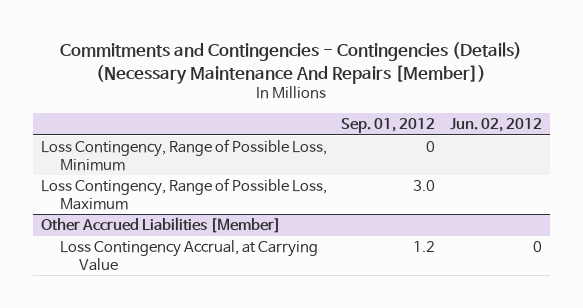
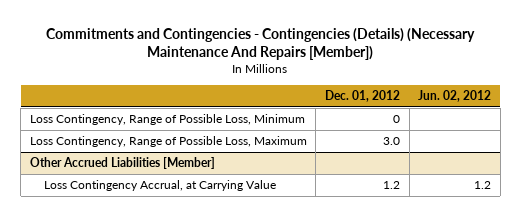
[341,118,436,134] Sep. 01, 2012 -> none
none -> [324,90,400,103] Dec. 01, 2012
[533,241,543,253] 0 -> [474,181,492,190] 1.2

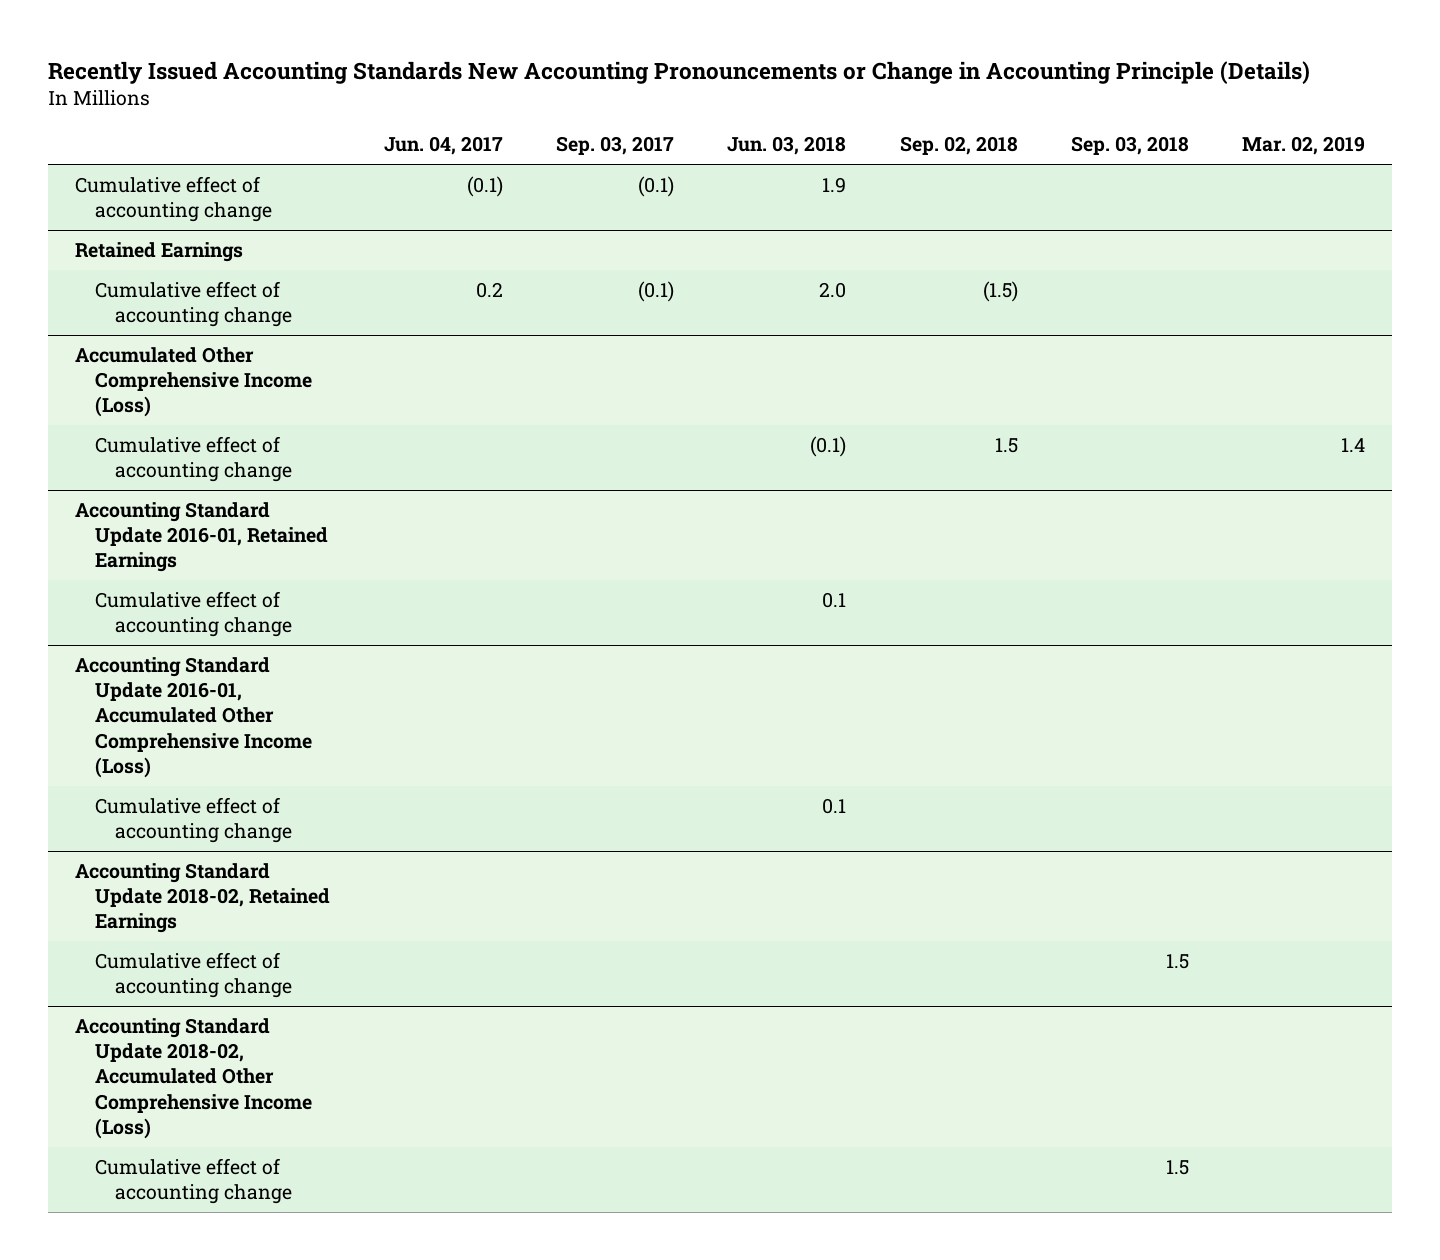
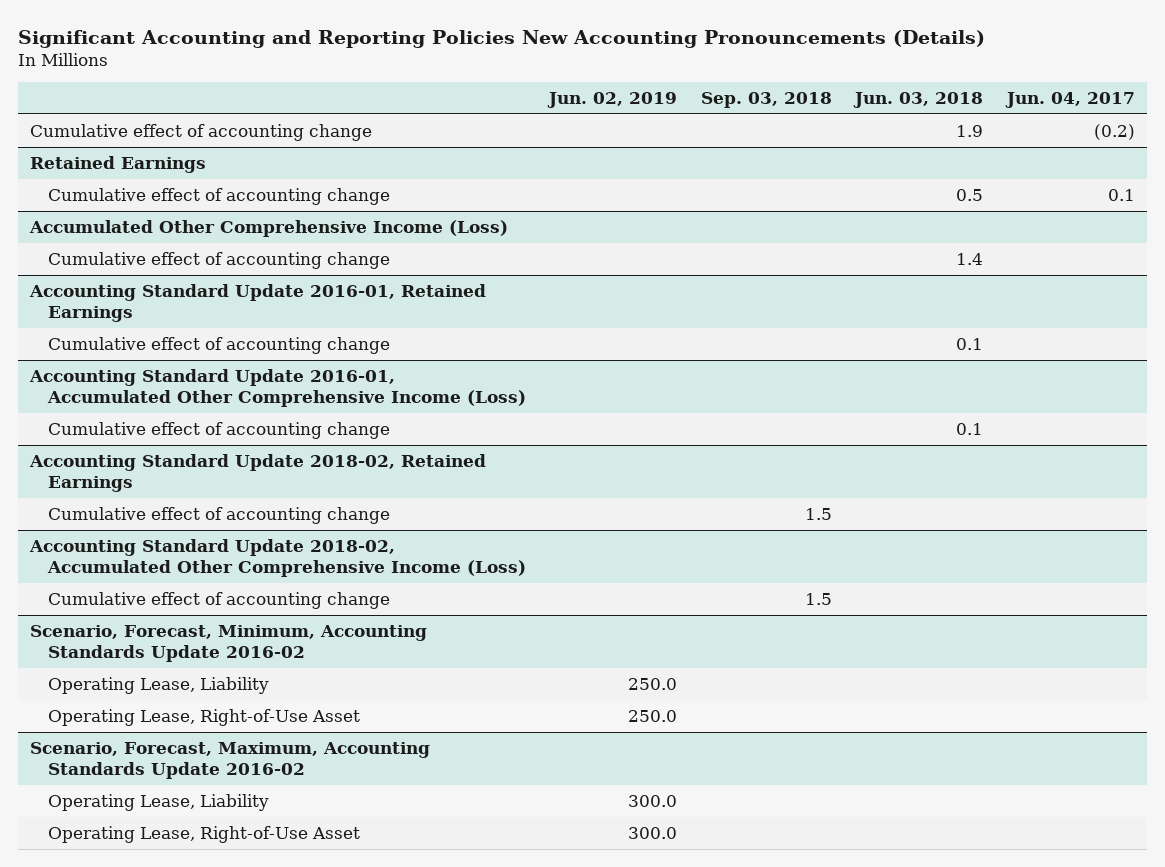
[48,60,1311,84] Recently Issued Accounting Standards New Accounting Pronouncements or Change in Accounting Principle (Details) -> [18,29,986,48] Significant Accounting and Reporting Policies New Accounting Pronouncements (Details)
[555,136,674,156] Sep. 03, 2017 -> none
[899,136,1018,156] Sep. 02, 2018 -> none
[1242,136,1366,156] Mar. 02, 2019 -> none
none -> [547,91,678,108] Jun. 02, 2019
[466,175,503,197] (0.1) -> [1094,123,1136,140] (0.2)
[475,281,503,298] 0.2 -> [1108,188,1136,201] 0.1
[819,281,847,298] 2.0 -> [956,188,984,201] 0.5
[810,435,847,457] (0.1) -> [956,252,984,265] 1.4
none -> [30,624,428,662] Scenario, Forecast, Minimum, Accounting Standards Update 2016-02
none -> [47,676,269,694] Operating Lease, Liability
none -> [47,708,360,726] Operating Lease, Right-of-Use Asset
none -> [30,741,431,779] Scenario, Forecast, Maximum, Accounting Standards Update 2016-02
none -> [47,793,269,811] Operating Lease, Liability
none -> [47,825,360,843] Operating Lease, Right-of-Use Asset

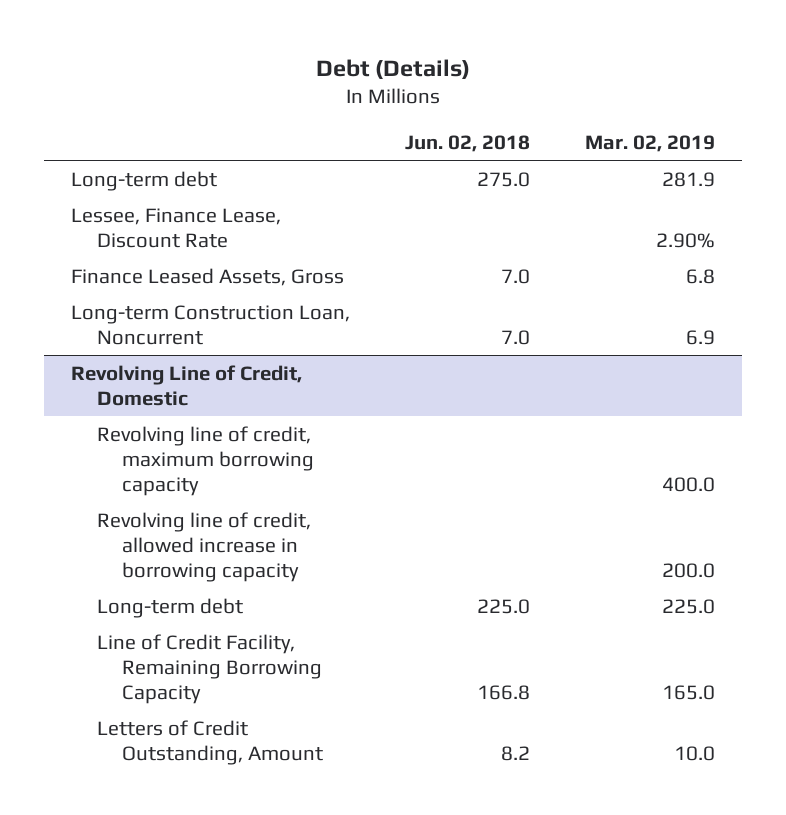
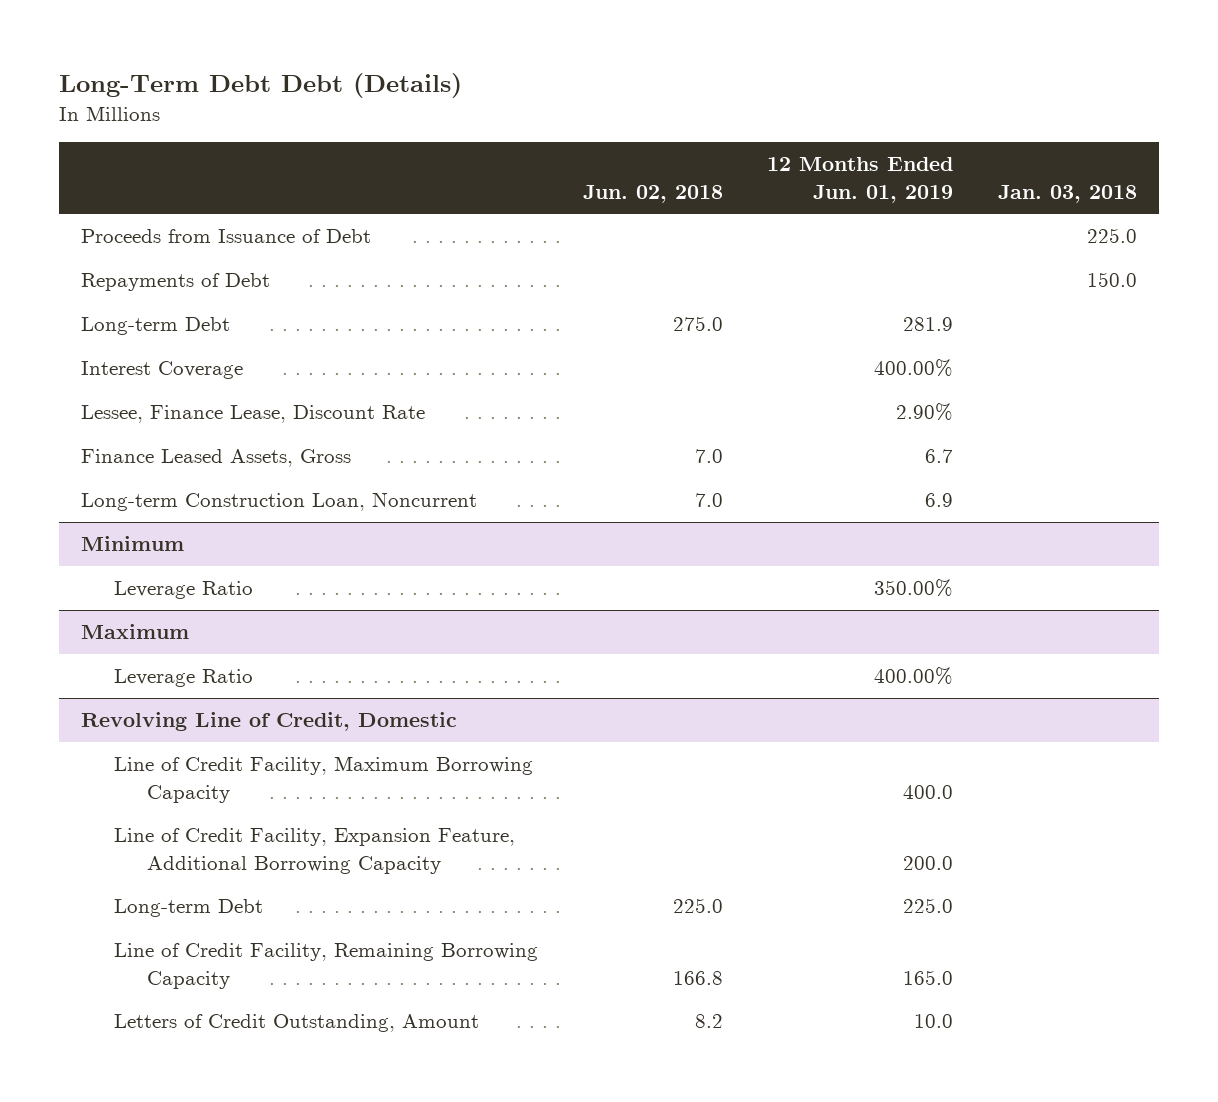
[315,58,470,79] Debt (Details) -> [59,73,463,99] Long-Term Debt Debt (Details)
[584,134,715,152] Mar. 02, 2019 -> none
none -> [767,157,954,203] 12 Months Ended Jun. 01, 2019
none -> [997,184,1137,203] Jan. 03, 2018
none -> [81,229,372,244] Proceeds from Issuance of Debt
none -> [81,273,271,292] Repayments of Debt
[71,170,218,191] Long-term debt -> [81,317,231,336] Long-term Debt
none -> [81,361,244,380] Interest Coverage
none -> [81,536,185,552] Minimum
none -> [114,581,254,600] Leverage Ratio
none -> [81,624,190,640] Maximum
none -> [114,669,254,688] Leverage Ratio
[96,511,311,583] Revolving line of credit, allowed increase in borrowing capacity -> none
[96,425,315,497] Revolving line of credit, maximum borrowing capacity -> [114,756,534,803] Line of Credit Facility, Maximum Borrowing Capacity
none -> [114,828,516,874] Line of Credit Facility, Expansion Feature, Additional Borrowing Capacity
[96,597,243,618] Long-term debt -> [114,899,264,918] Long-term Debt

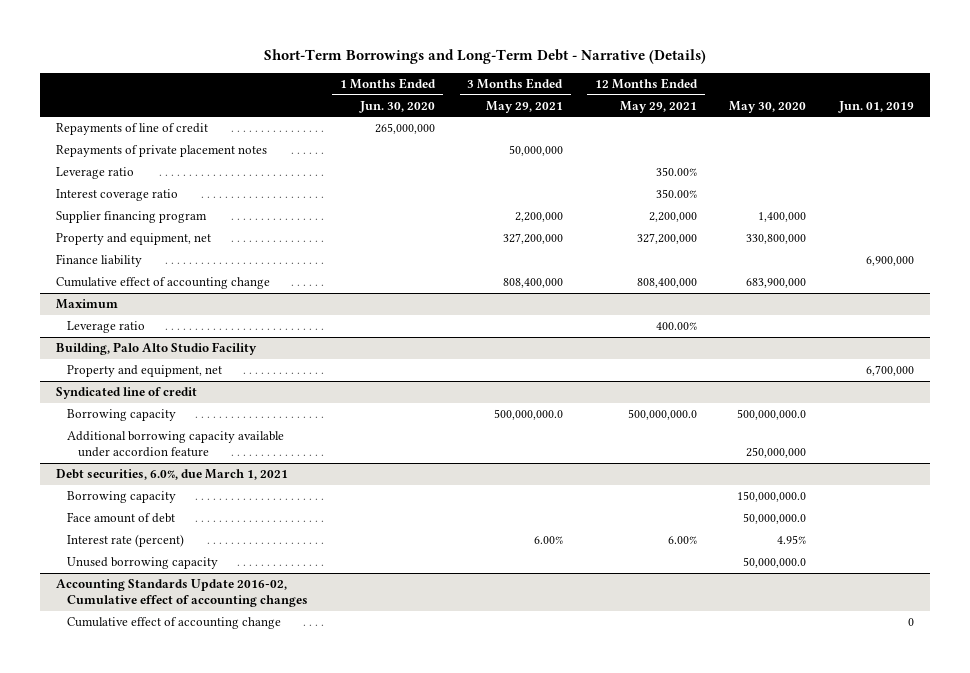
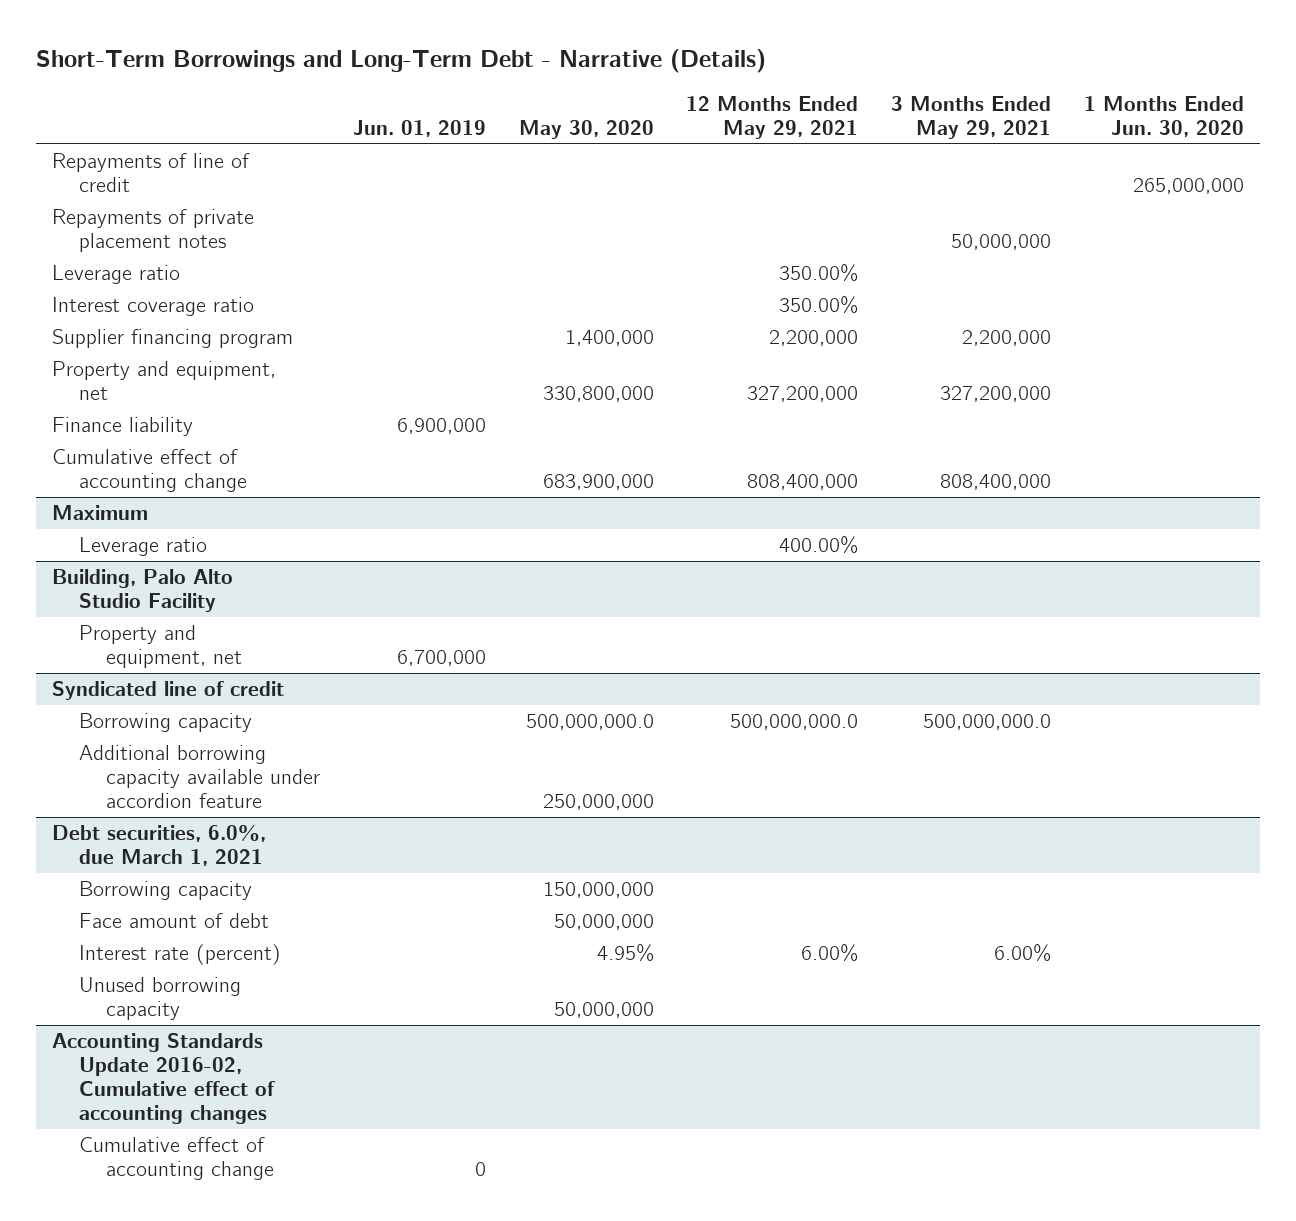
[737,491,807,503] 150,000,000.0 -> [542,881,654,898] 150,000,000
[743,513,807,525] 50,000,000.0 -> [553,913,654,930] 50,000,000
[743,557,807,569] 50,000,000.0 -> [553,1002,654,1019] 50,000,000

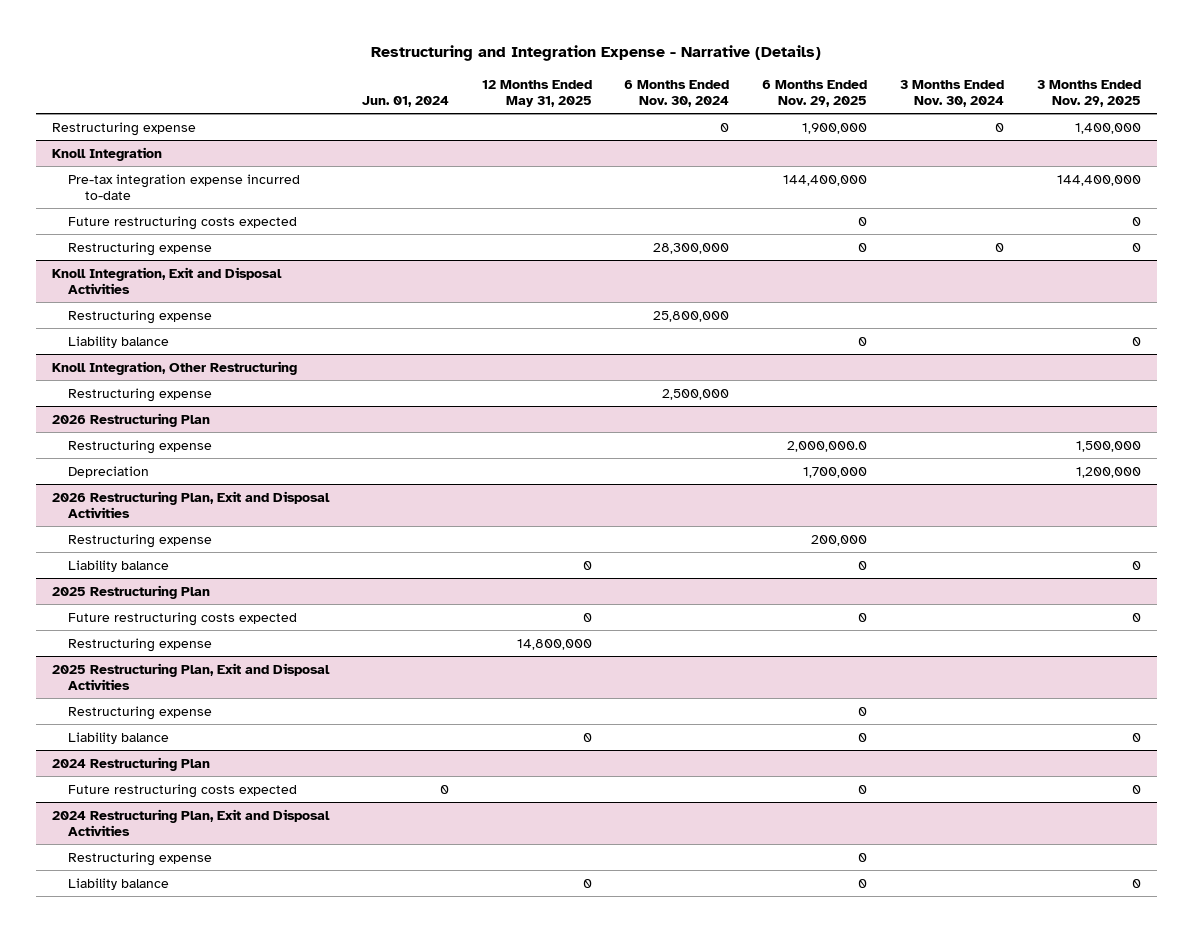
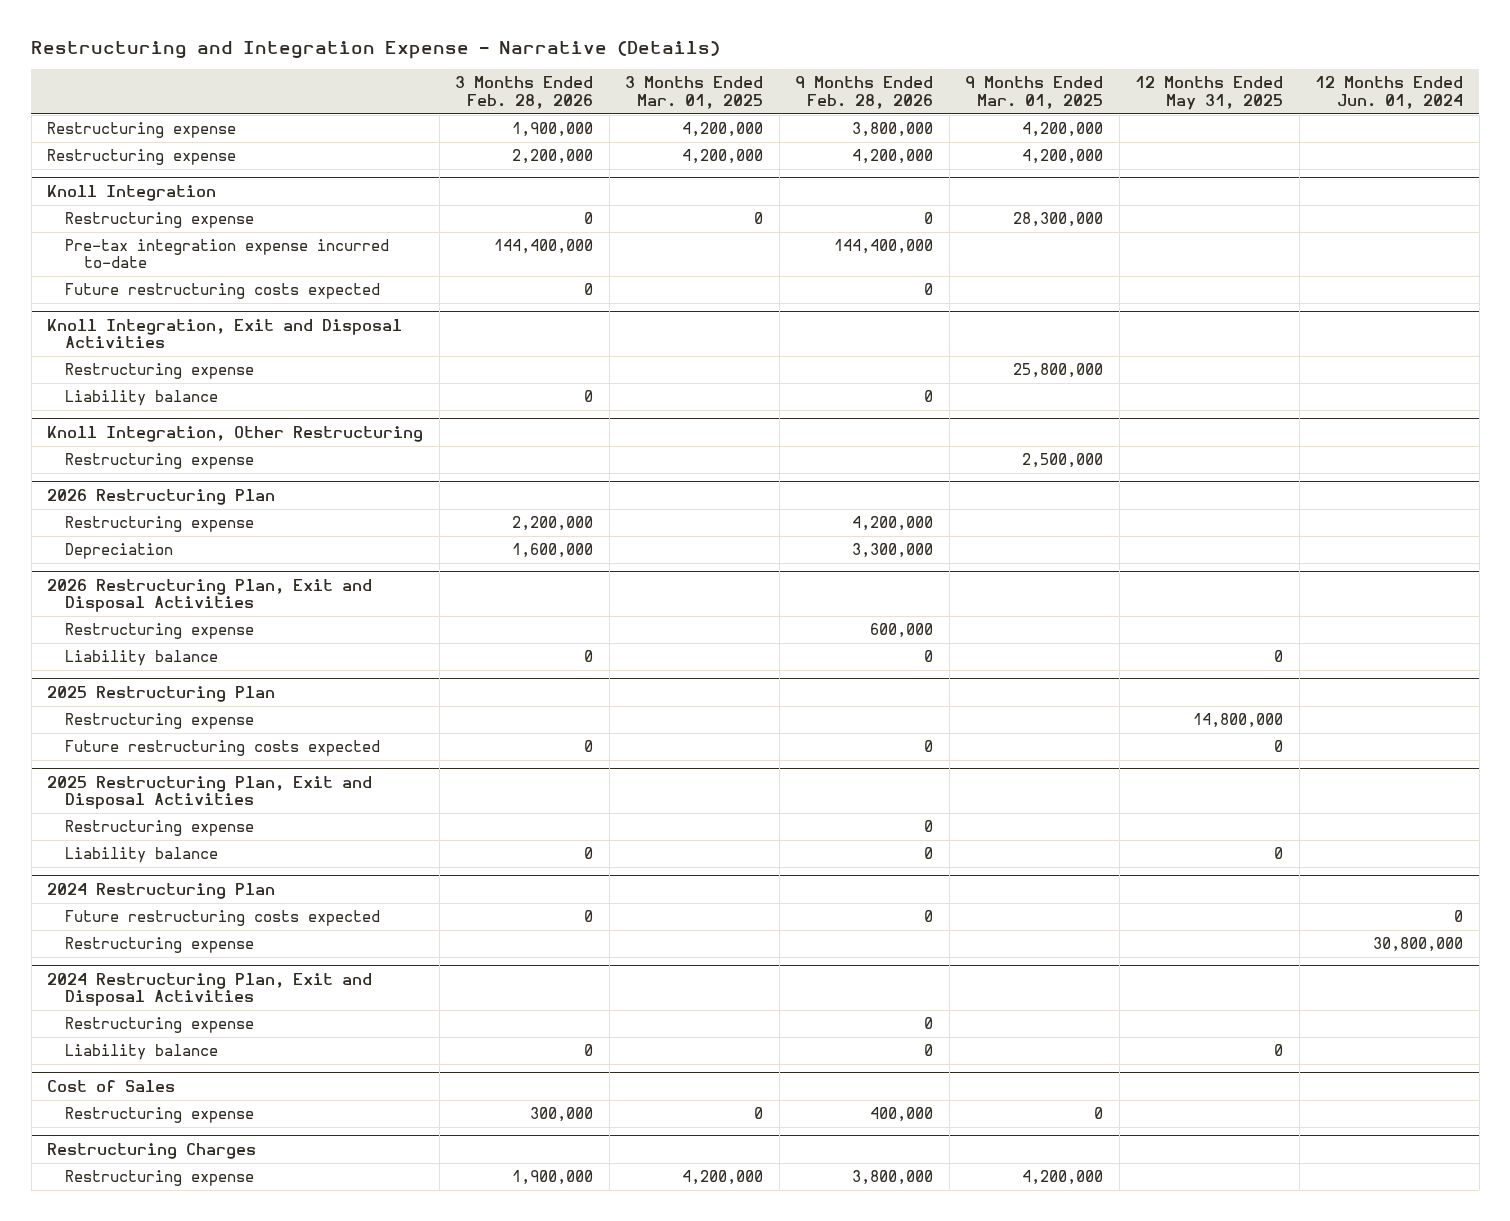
[361,95,449,107] Jun. 01, 2024 -> none
[624,79,730,107] 6 Months Ended Nov. 30, 2024 -> none
[762,79,868,107] 6 Months Ended Nov. 29, 2025 -> none
[899,79,1004,107] 3 Months Ended Nov. 30, 2024 -> none
[1036,79,1141,107] 3 Months Ended Nov. 29, 2025 -> none
none -> [455,76,594,109] 3 Months Ended Feb. 28, 2026
none -> [625,76,764,109] 3 Months Ended Mar. 01, 2025
none -> [795,76,934,109] 9 Months Ended Feb. 28, 2026
none -> [965,76,1104,109] 9 Months Ended Mar. 01, 2025
none -> [1315,76,1464,109] 12 Months Ended Jun. 01, 2024
none -> [47,149,237,166] Restructuring expense
[68,241,213,256] Restructuring expense -> [65,212,255,229] Restructuring expense
[68,611,298,626] Future restructuring costs expected -> [65,740,381,757] Future restructuring costs expected
none -> [65,937,255,954] Restructuring expense
none -> [47,1079,176,1092] Cost of Sales
none -> [65,1107,255,1124] Restructuring expense
none -> [47,1142,257,1159] Restructuring Charges
none -> [65,1170,255,1187] Restructuring expense

